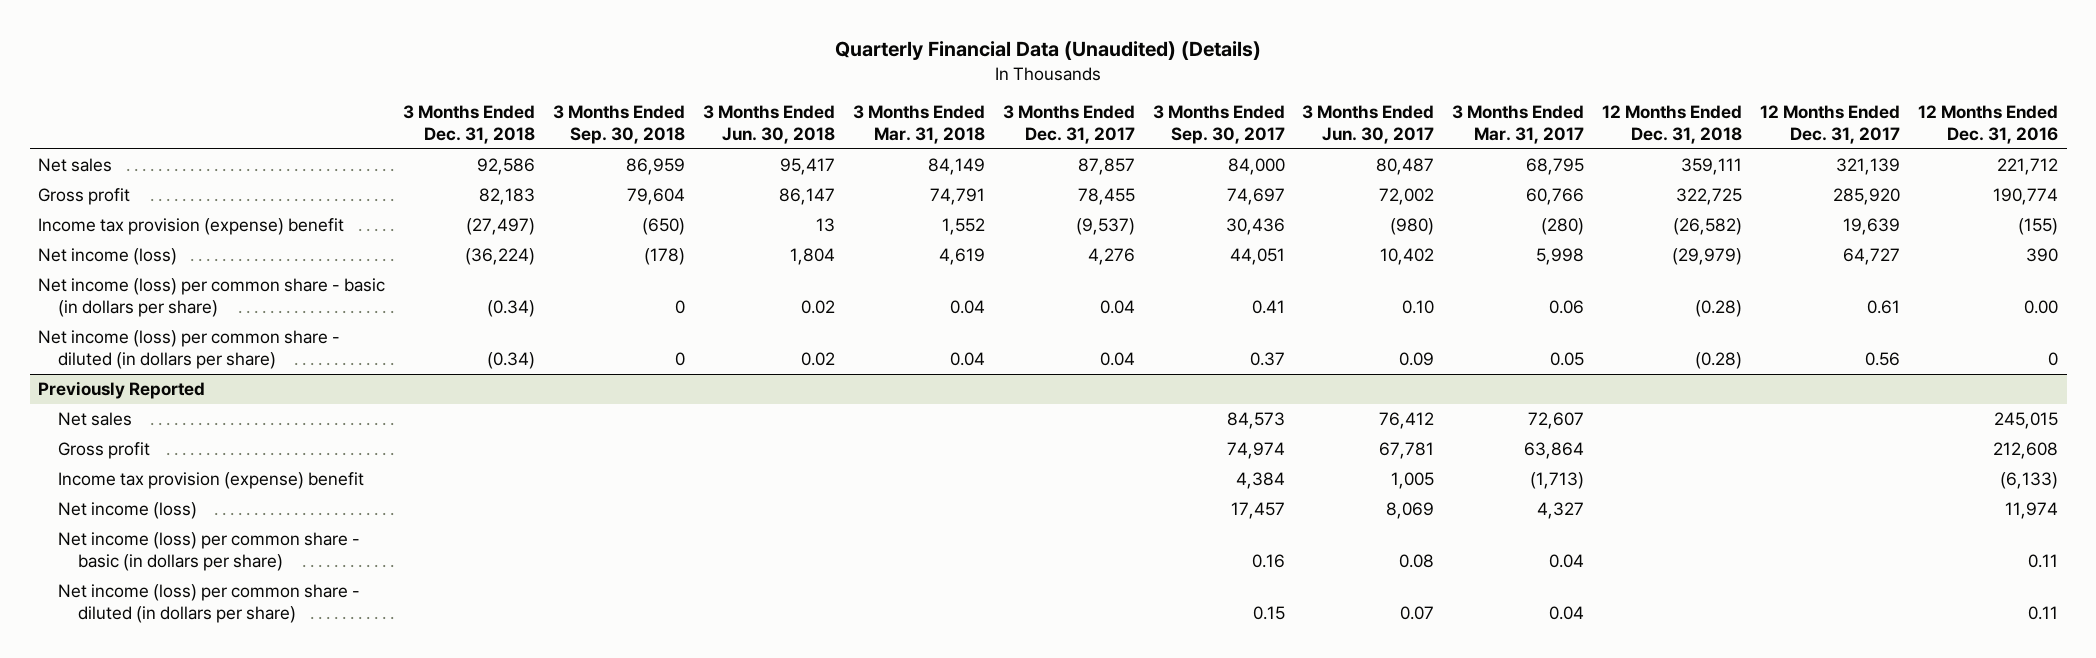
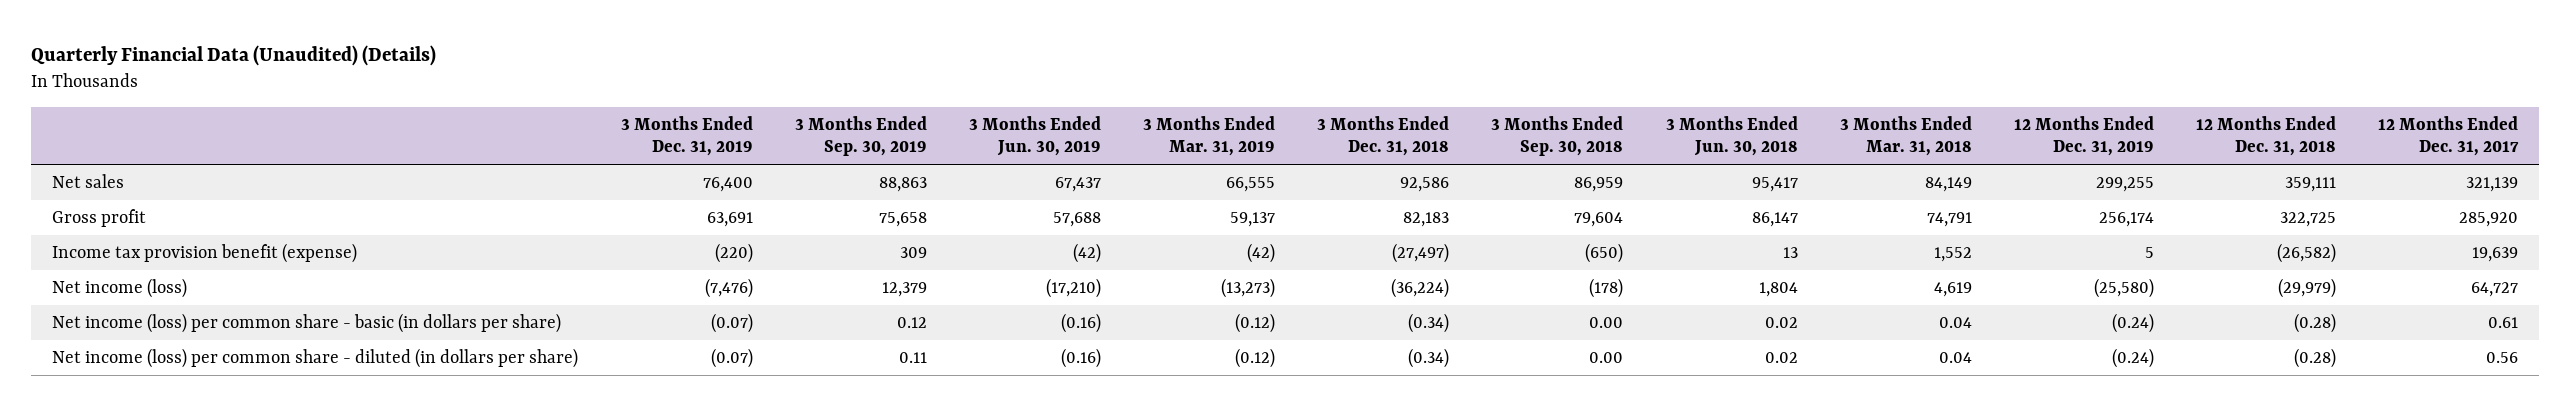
[1002,105,1135,144] 3 Months Ended Dec. 31, 2017 -> none
[1152,105,1285,144] 3 Months Ended Sep. 30, 2017 -> none
[1302,105,1435,144] 3 Months Ended Jun. 30, 2017 -> none
[1452,105,1585,144] 3 Months Ended Mar. 31, 2017 -> none
[1917,105,2058,144] 12 Months Ended Dec. 31, 2016 -> none
none -> [620,115,753,157] 3 Months Ended Dec. 31, 2019
none -> [794,115,927,157] 3 Months Ended Sep. 30, 2019
none -> [968,115,1101,157] 3 Months Ended Jun. 30, 2019
none -> [1143,115,1276,157] 3 Months Ended Mar. 31, 2019
none -> [2013,115,2154,157] 12 Months Ended Dec. 31, 2019
[38,218,345,236] Income tax provision (expense) benefit -> [52,243,358,264] Income tax provision benefit (expense)
[38,381,206,400] Previously Reported -> none
[58,412,133,427] Net sales -> none
[58,442,151,460] Gross profit -> none
[58,472,365,490] Income tax provision (expense) benefit -> none
[58,502,198,520] Net income (loss) -> none
[58,532,361,571] Net income (loss) per common share - basic (in dollars per share) -> none
[58,584,361,623] Net income (loss) per common share - diluted (in dollars per share) -> none
[675,299,686,314] 0 -> [1589,317,1624,329] 0.00
[675,351,686,366] 0 -> [1589,352,1624,364] 0.00

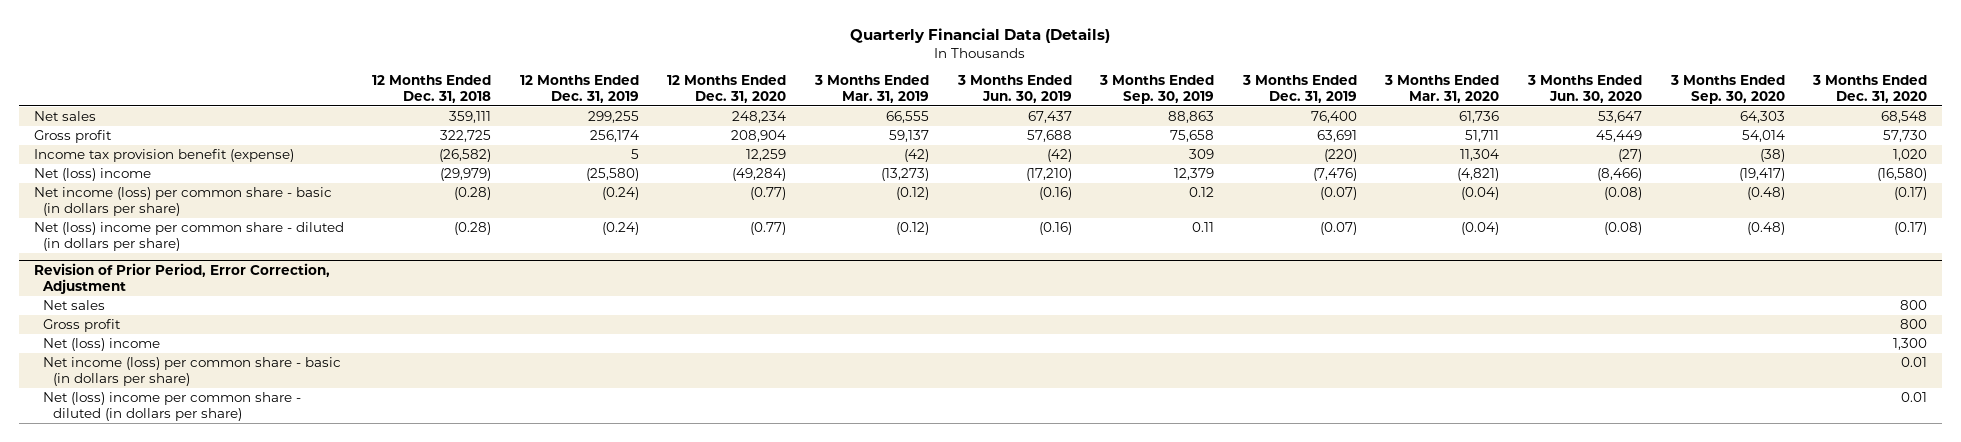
[31,45,437,67] Quarterly Financial Data (Unaudited) (Details) -> [850,27,1111,43] Quarterly Financial Data (Details)
[1317,115,1450,157] 3 Months Ended Dec. 31, 2018 -> none
[1491,115,1624,157] 3 Months Ended Sep. 30, 2018 -> none
[1665,115,1798,157] 3 Months Ended Jun. 30, 2018 -> none
[1839,115,1972,157] 3 Months Ended Mar. 31, 2018 -> none
[2378,115,2520,157] 12 Months Ended Dec. 31, 2017 -> none
none -> [667,75,787,103] 12 Months Ended Dec. 31, 2020
none -> [1384,75,1500,103] 3 Months Ended Mar. 31, 2020
none -> [1527,75,1643,103] 3 Months Ended Jun. 30, 2020
none -> [1669,75,1785,104] 3 Months Ended Sep. 30, 2020
none -> [1812,75,1928,103] 3 Months Ended Dec. 31, 2020
[52,278,188,299] Net income (loss) -> [33,168,151,182] Net (loss) income
[52,348,579,369] Net income (loss) per common share - diluted (in dollars per share) -> [33,222,344,251] Net (loss) income per common share - diluted (in dollars per share)
none -> [33,263,330,294] Revision of Prior Period, Error Correction, Adjustment
none -> [43,300,106,311] Net sales
none -> [43,319,122,333] Gross profit
none -> [43,338,161,352] Net (loss) income
none -> [43,357,342,386] Net income (loss) per common share - basic (in dollars per share)
none -> [43,392,302,421] Net (loss) income per common share - diluted (in dollars per share)

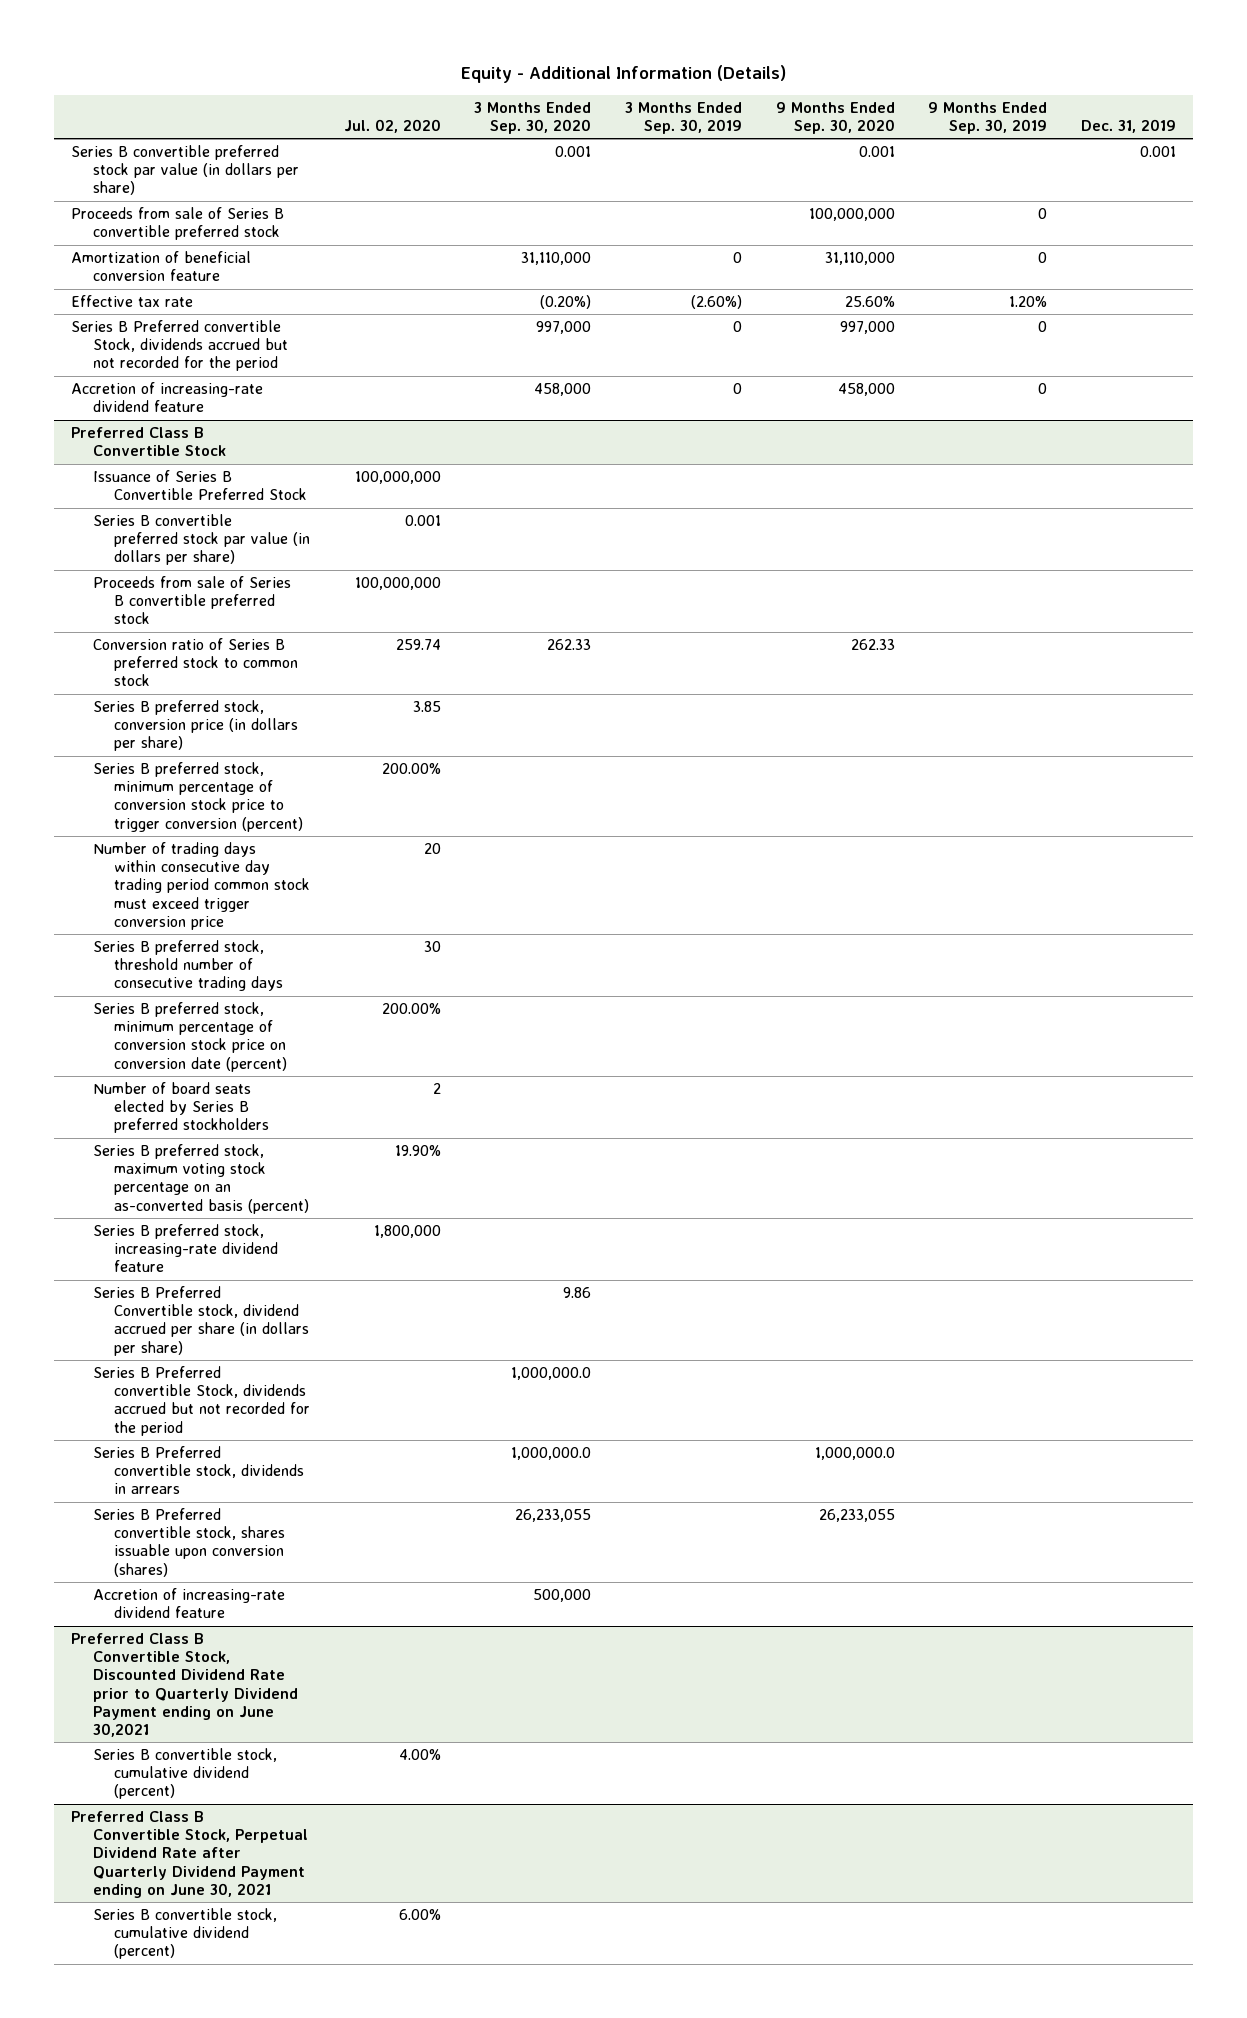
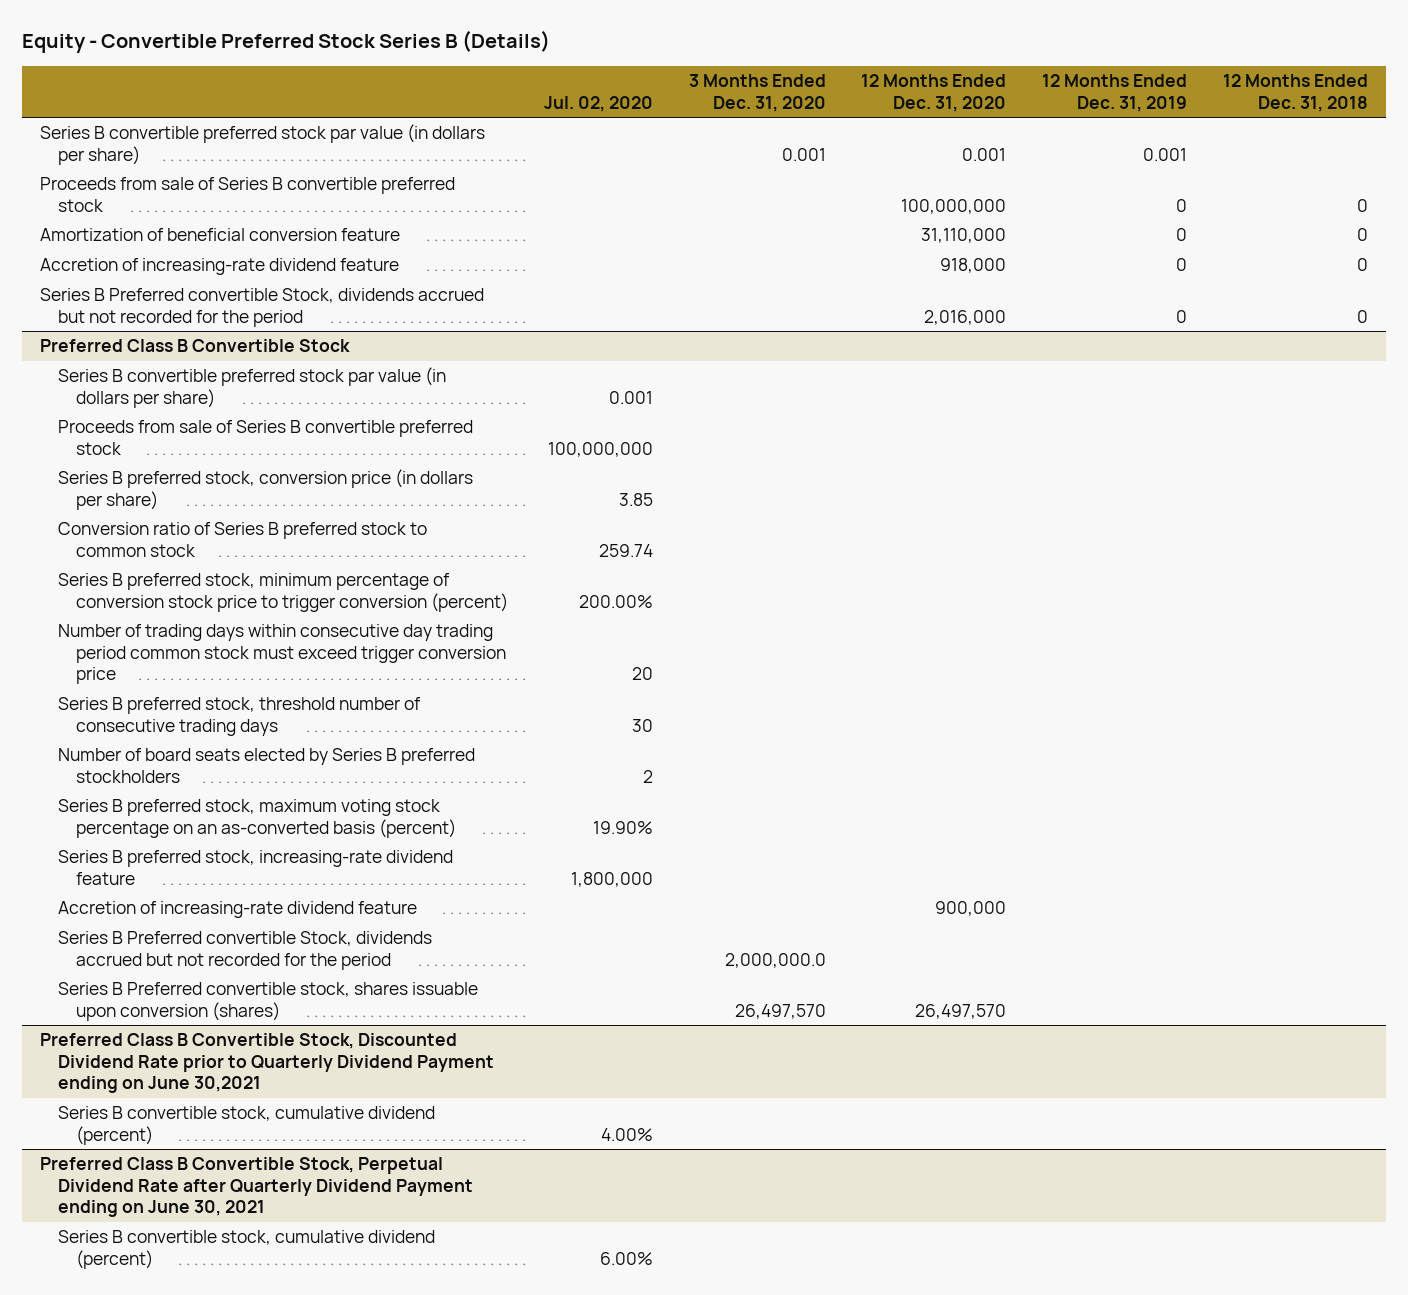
[460,64,786,83] Equity - Additional Information (Details) -> [21,30,550,54] Equity - Convertible Preferred Stock Series B (Details)
[474,101,592,134] 3 Months Ended Sep. 30, 2020 -> none
[624,101,742,134] 3 Months Ended Sep. 30, 2019 -> none
[775,101,895,134] 9 Months Ended Sep. 30, 2020 -> none
[928,101,1048,134] 9 Months Ended Sep. 30, 2019 -> none
[1080,118,1176,133] Dec. 31, 2019 -> none
none -> [688,74,826,112] 3 Months Ended Dec. 31, 2020
none -> [861,74,1007,112] 12 Months Ended Dec. 31, 2020
none -> [1042,74,1188,112] 12 Months Ended Dec. 31, 2019
none -> [1223,74,1369,112] 12 Months Ended Dec. 31, 2018
[71,295,194,308] Effective tax rate -> none
[71,320,288,372] Series B Preferred convertible Stock, dividends accrued but not recorded for the period -> [39,288,484,327] Series B Preferred convertible Stock, dividends accrued but not recorded for the period
[92,470,307,501] Issuance of Series B Convertible Preferred Stock -> none
[92,638,298,687] Conversion ratio of Series B preferred stock to common stock -> [57,522,427,557] Conversion ratio of Series B preferred stock to common stock
[92,1002,287,1072] Series B preferred stock, minimum percentage of conversion stock price on conversion date (percent) -> none
[92,1286,309,1356] Series B Preferred Convertible stock, dividend accrued per share (in dollars per share) -> none
[92,1588,285,1619] Accretion of increasing-rate dividend feature -> [57,901,417,919] Accretion of increasing-rate dividend feature
[92,1446,304,1495] Series B Preferred convertible stock, dividends in arrears -> none

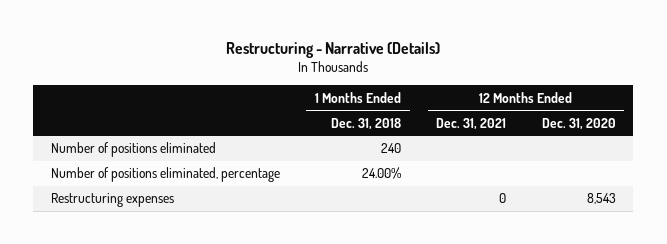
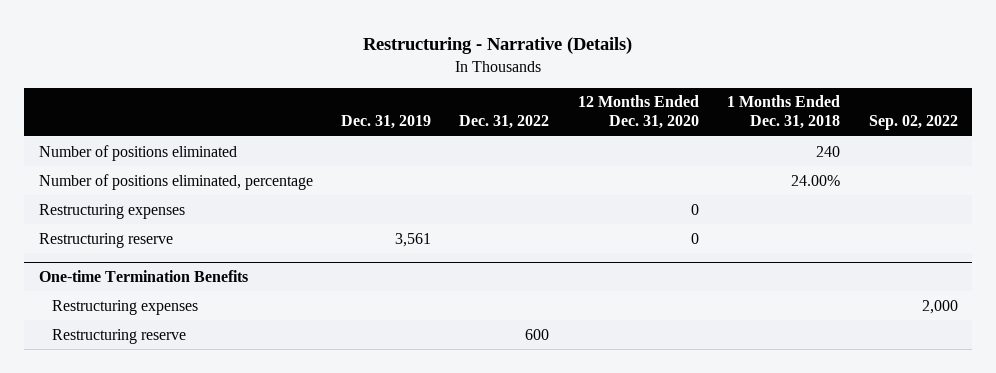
[436,117,507,130] Dec. 31, 2021 -> none
none -> [341,115,432,130] Dec. 31, 2019
none -> [459,115,550,130] Dec. 31, 2022
none -> [868,115,958,131] Sep. 02, 2022
[586,193,616,205] 8,543 -> [690,203,699,215] 0
none -> [38,232,173,248] Restructuring reserve
none -> [38,270,248,283] One-time Termination Benefits
none -> [52,299,199,315] Restructuring expenses
none -> [52,328,187,344] Restructuring reserve

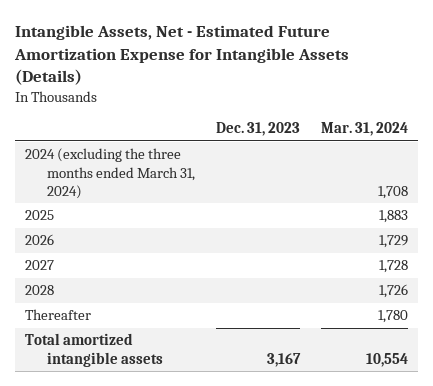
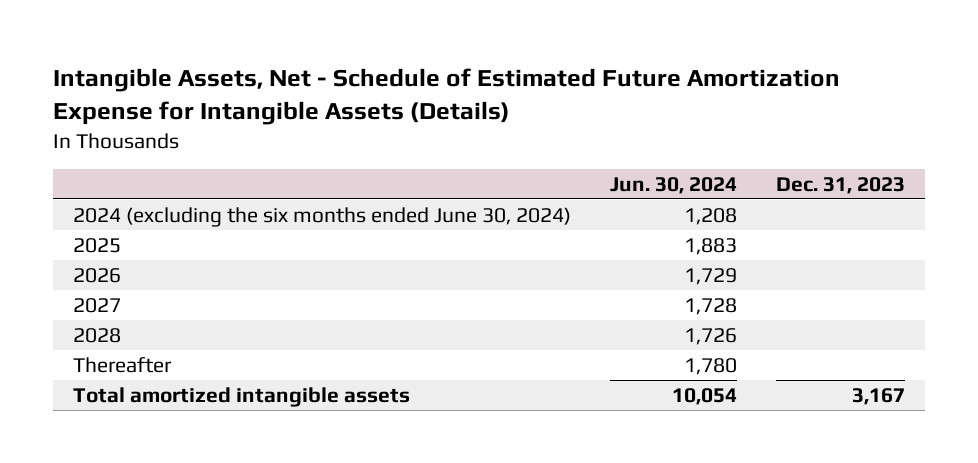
[13,25,349,86] Intangible Assets, Net - Estimated Future Amortization Expense for Intangible Assets (Details) -> [53,68,841,125] Intangible Assets, Net - Schedule of Estimated Future Amortization Expense for Intangible Assets (Details)
[320,122,408,137] Mar. 31, 2024 -> none
none -> [610,176,738,194] Jun. 30, 2024
[25,148,195,199] 2024 (excluding the three months ended March 31, 2024) -> [72,207,571,228] 2024 (excluding the six months ended June 30, 2024)

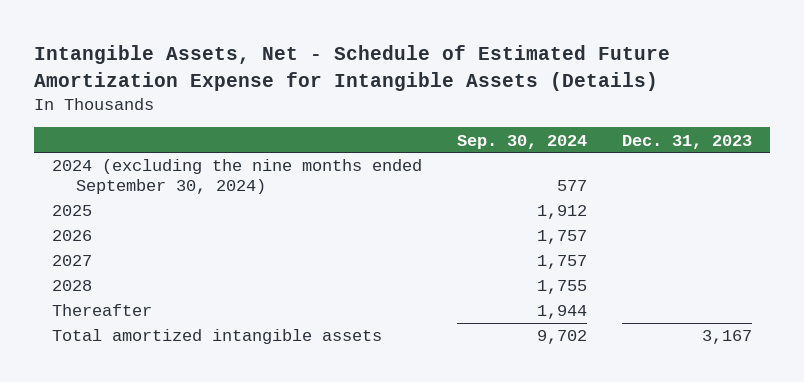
[610,176,738,194] Jun. 30, 2024 -> none
none -> [457,134,588,149] Sep. 30, 2024
[72,207,571,228] 2024 (excluding the six months ended June 30, 2024) -> [51,159,422,195] 2024 (excluding the nine months ended September 30, 2024)

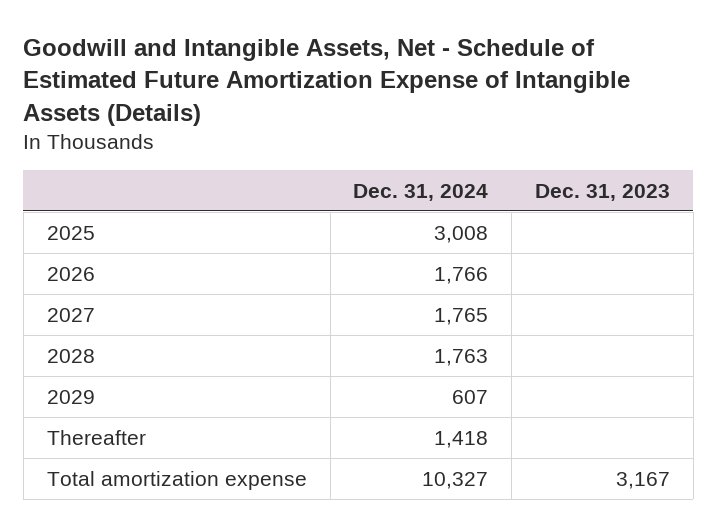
[33,45,670,92] Intangible Assets, Net - Schedule of Estimated Future Amortization Expense for Intangible Assets (Details) -> [23,38,631,126] Goodwill and Intangible Assets, Net - Schedule of Estimated Future Amortization Expense of Intangible Assets (Details)
[457,134,588,149] Sep. 30, 2024 -> none
none -> [353,183,489,201] Dec. 31, 2024
[51,159,422,195] 2024 (excluding the nine months ended September 30, 2024) -> none
none -> [46,389,95,404] 2029
[51,329,382,345] Total amortized intangible assets -> [46,470,307,490] Total amortization expense

